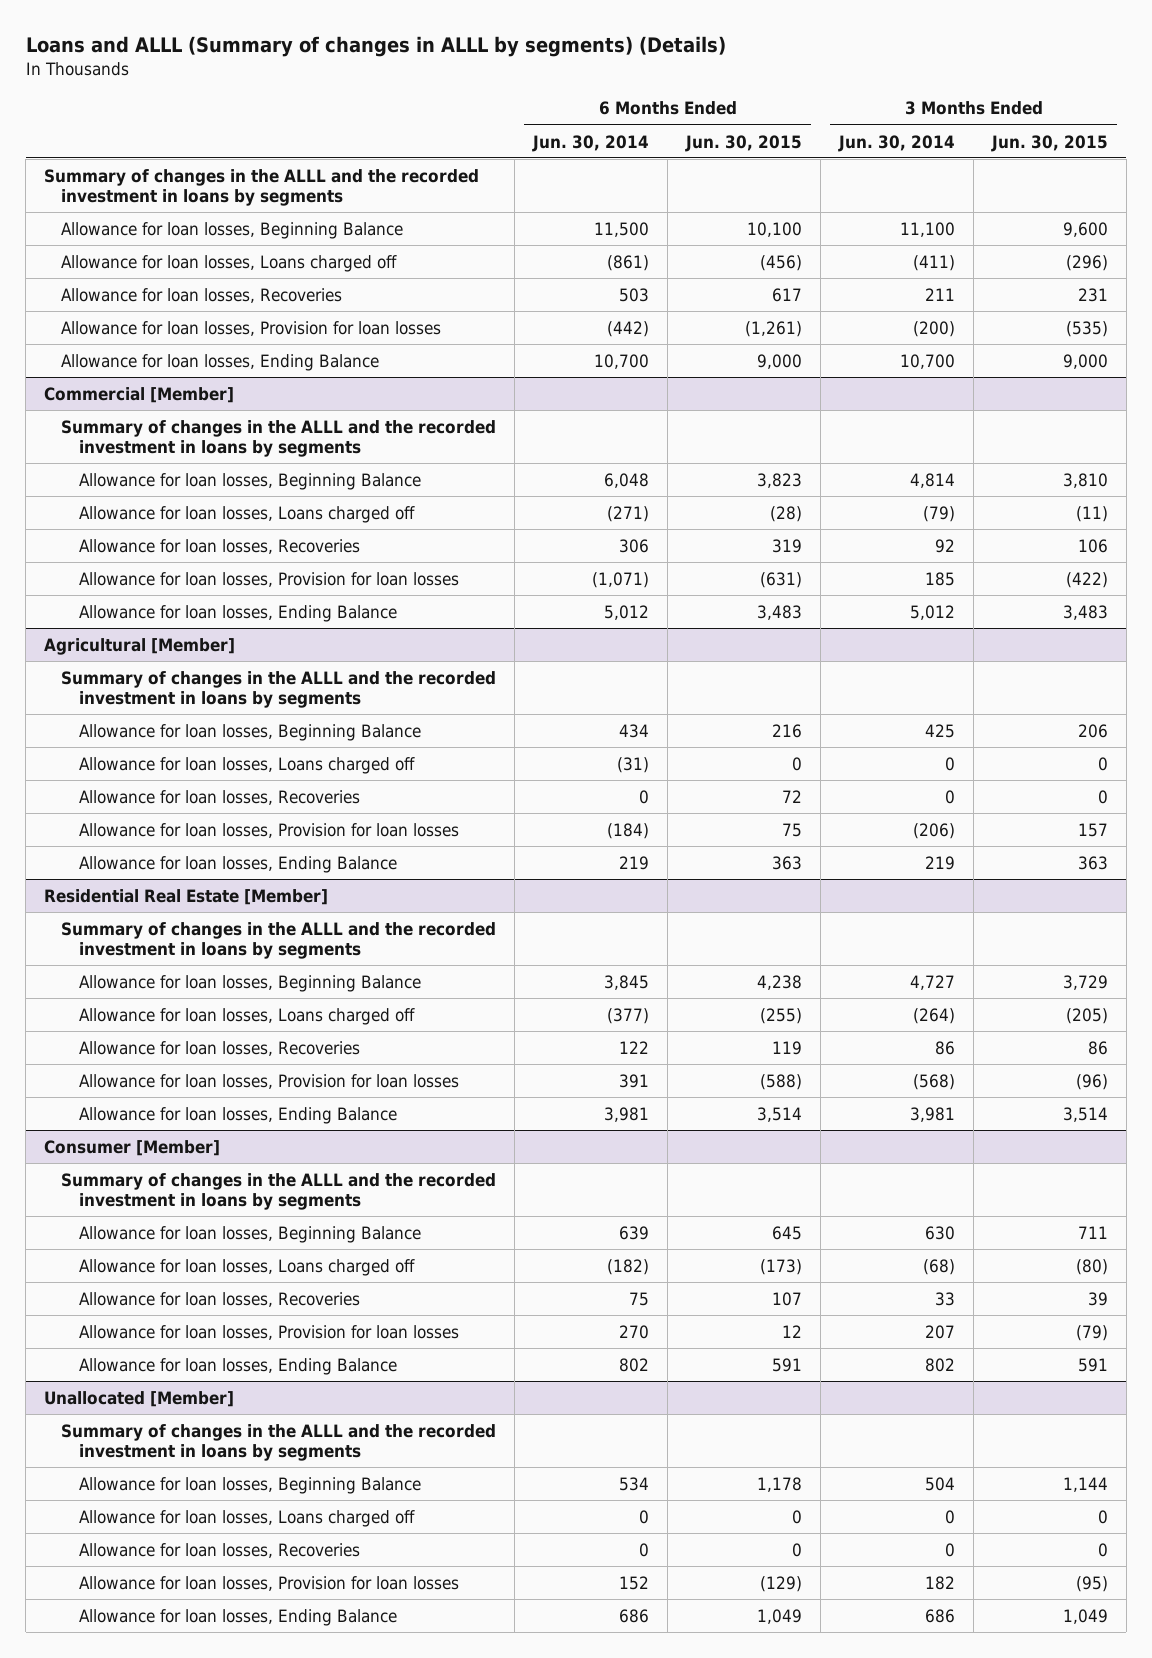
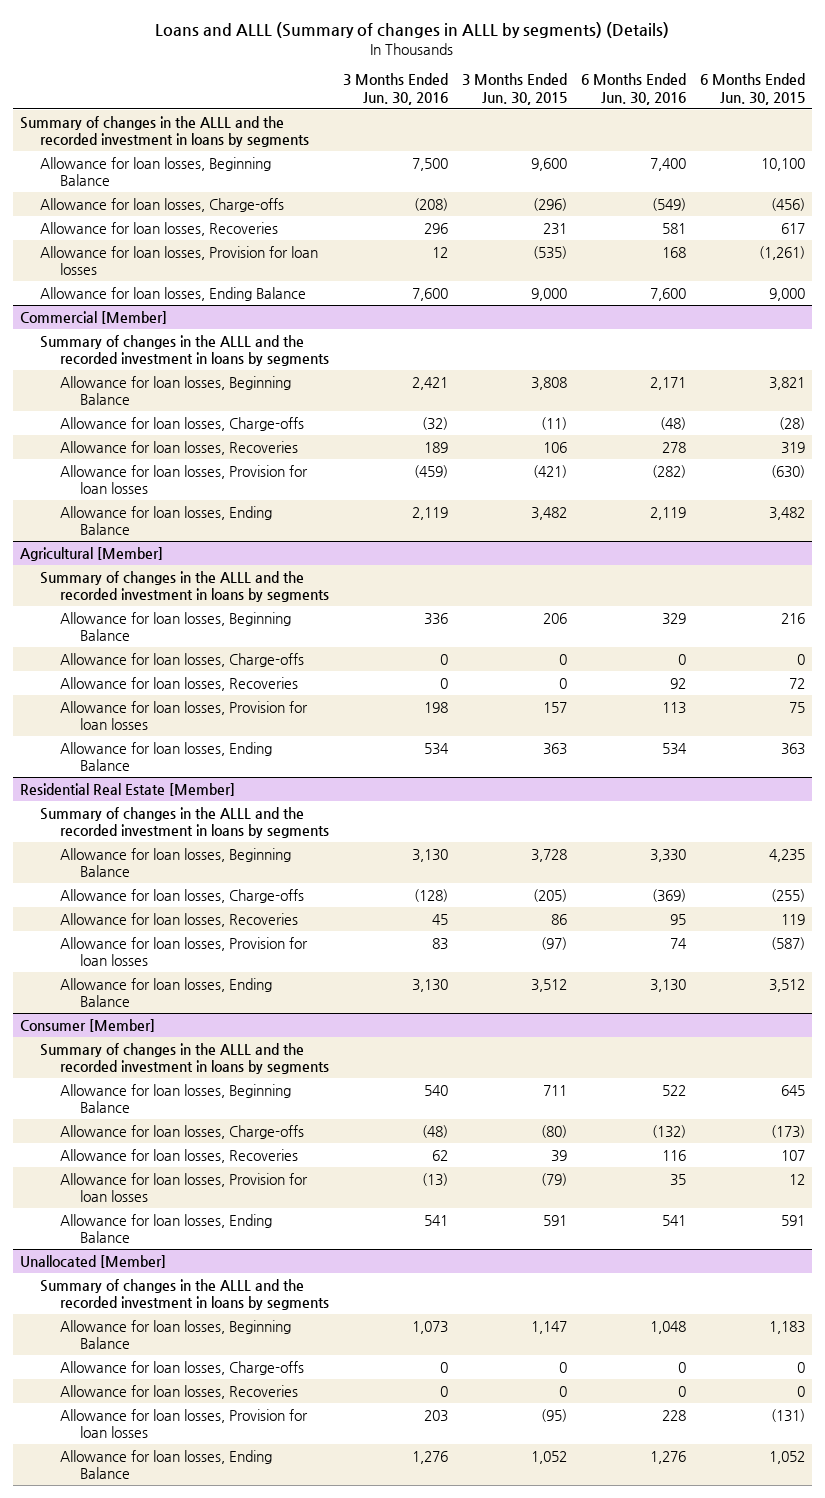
[532,134,650,152] Jun. 30, 2014 -> none
[838,134,956,152] Jun. 30, 2014 -> none
none -> [342,73,448,105] 3 Months Ended Jun. 30, 2016
none -> [580,73,686,105] 6 Months Ended Jun. 30, 2016
[61,254,398,272] Allowance for loan losses, Loans charged off -> [39,197,284,212] Allowance for loan losses, Charge-offs
[757,472,803,488] 3,823 -> [768,376,805,390] 3,821
[1063,472,1109,488] 3,810 -> [530,376,567,390] 3,808
[78,505,415,523] Allowance for loan losses, Loans charged off -> [59,416,304,431] Allowance for loan losses, Charge-offs
[760,571,803,588] (631) -> [770,464,805,478] (630)
[1066,571,1109,588] (422) -> [532,464,567,478] (421)
[757,604,803,620] 3,483 -> [768,506,805,520] 3,482
[1063,604,1109,620] 3,483 -> [530,506,567,520] 3,482
[78,756,415,774] Allowance for loan losses, Loans charged off -> [59,652,304,667] Allowance for loan losses, Charge-offs
[757,974,803,990] 4,238 -> [768,848,805,862] 4,235
[1063,974,1109,990] 3,729 -> [530,848,567,862] 3,728
[78,1007,415,1025] Allowance for loan losses, Loans charged off -> [59,888,304,903] Allowance for loan losses, Charge-offs
[760,1073,803,1090] (588) -> [770,936,805,950] (587)
[1076,1073,1109,1090] (96) -> [540,936,567,950] (97)
[757,1106,803,1122] 3,514 -> [768,978,805,992] 3,512
[1063,1106,1109,1122] 3,514 -> [530,978,567,992] 3,512
[78,1258,415,1276] Allowance for loan losses, Loans charged off -> [59,1124,304,1139] Allowance for loan losses, Charge-offs
[757,1476,803,1492] 1,178 -> [768,1320,805,1334] 1,183
[1063,1476,1109,1492] 1,144 -> [530,1320,567,1334] 1,147
[78,1509,415,1527] Allowance for loan losses, Loans charged off -> [59,1360,304,1375] Allowance for loan losses, Charge-offs
[760,1575,803,1592] (129) -> [770,1408,805,1422] (131)
[757,1608,803,1624] 1,049 -> [768,1450,805,1464] 1,052
[1063,1608,1109,1624] 1,049 -> [530,1450,567,1464] 1,052

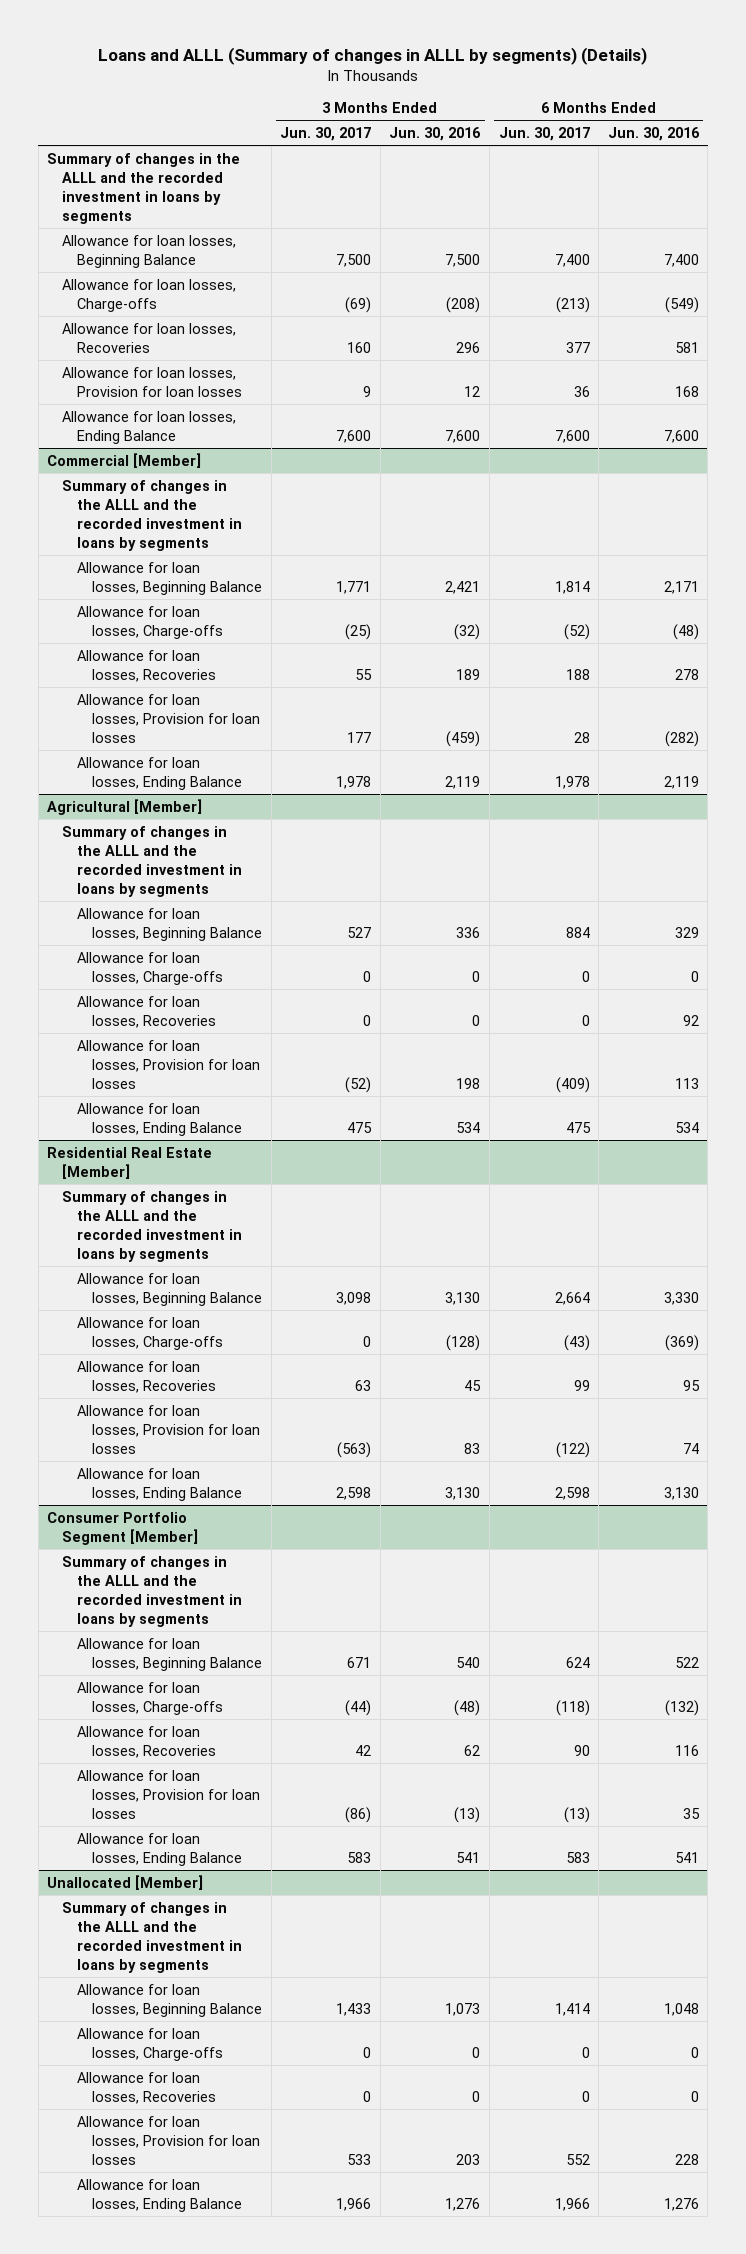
[461,73,567,105] 3 Months Ended Jun. 30, 2015 -> none
[699,73,805,105] 6 Months Ended Jun. 30, 2015 -> none
none -> [280,127,372,142] Jun. 30, 2017
none -> [498,127,590,142] Jun. 30, 2017
[20,1018,156,1032] Consumer [Member] -> [47,1511,199,1545] Consumer Portfolio Segment [Member]

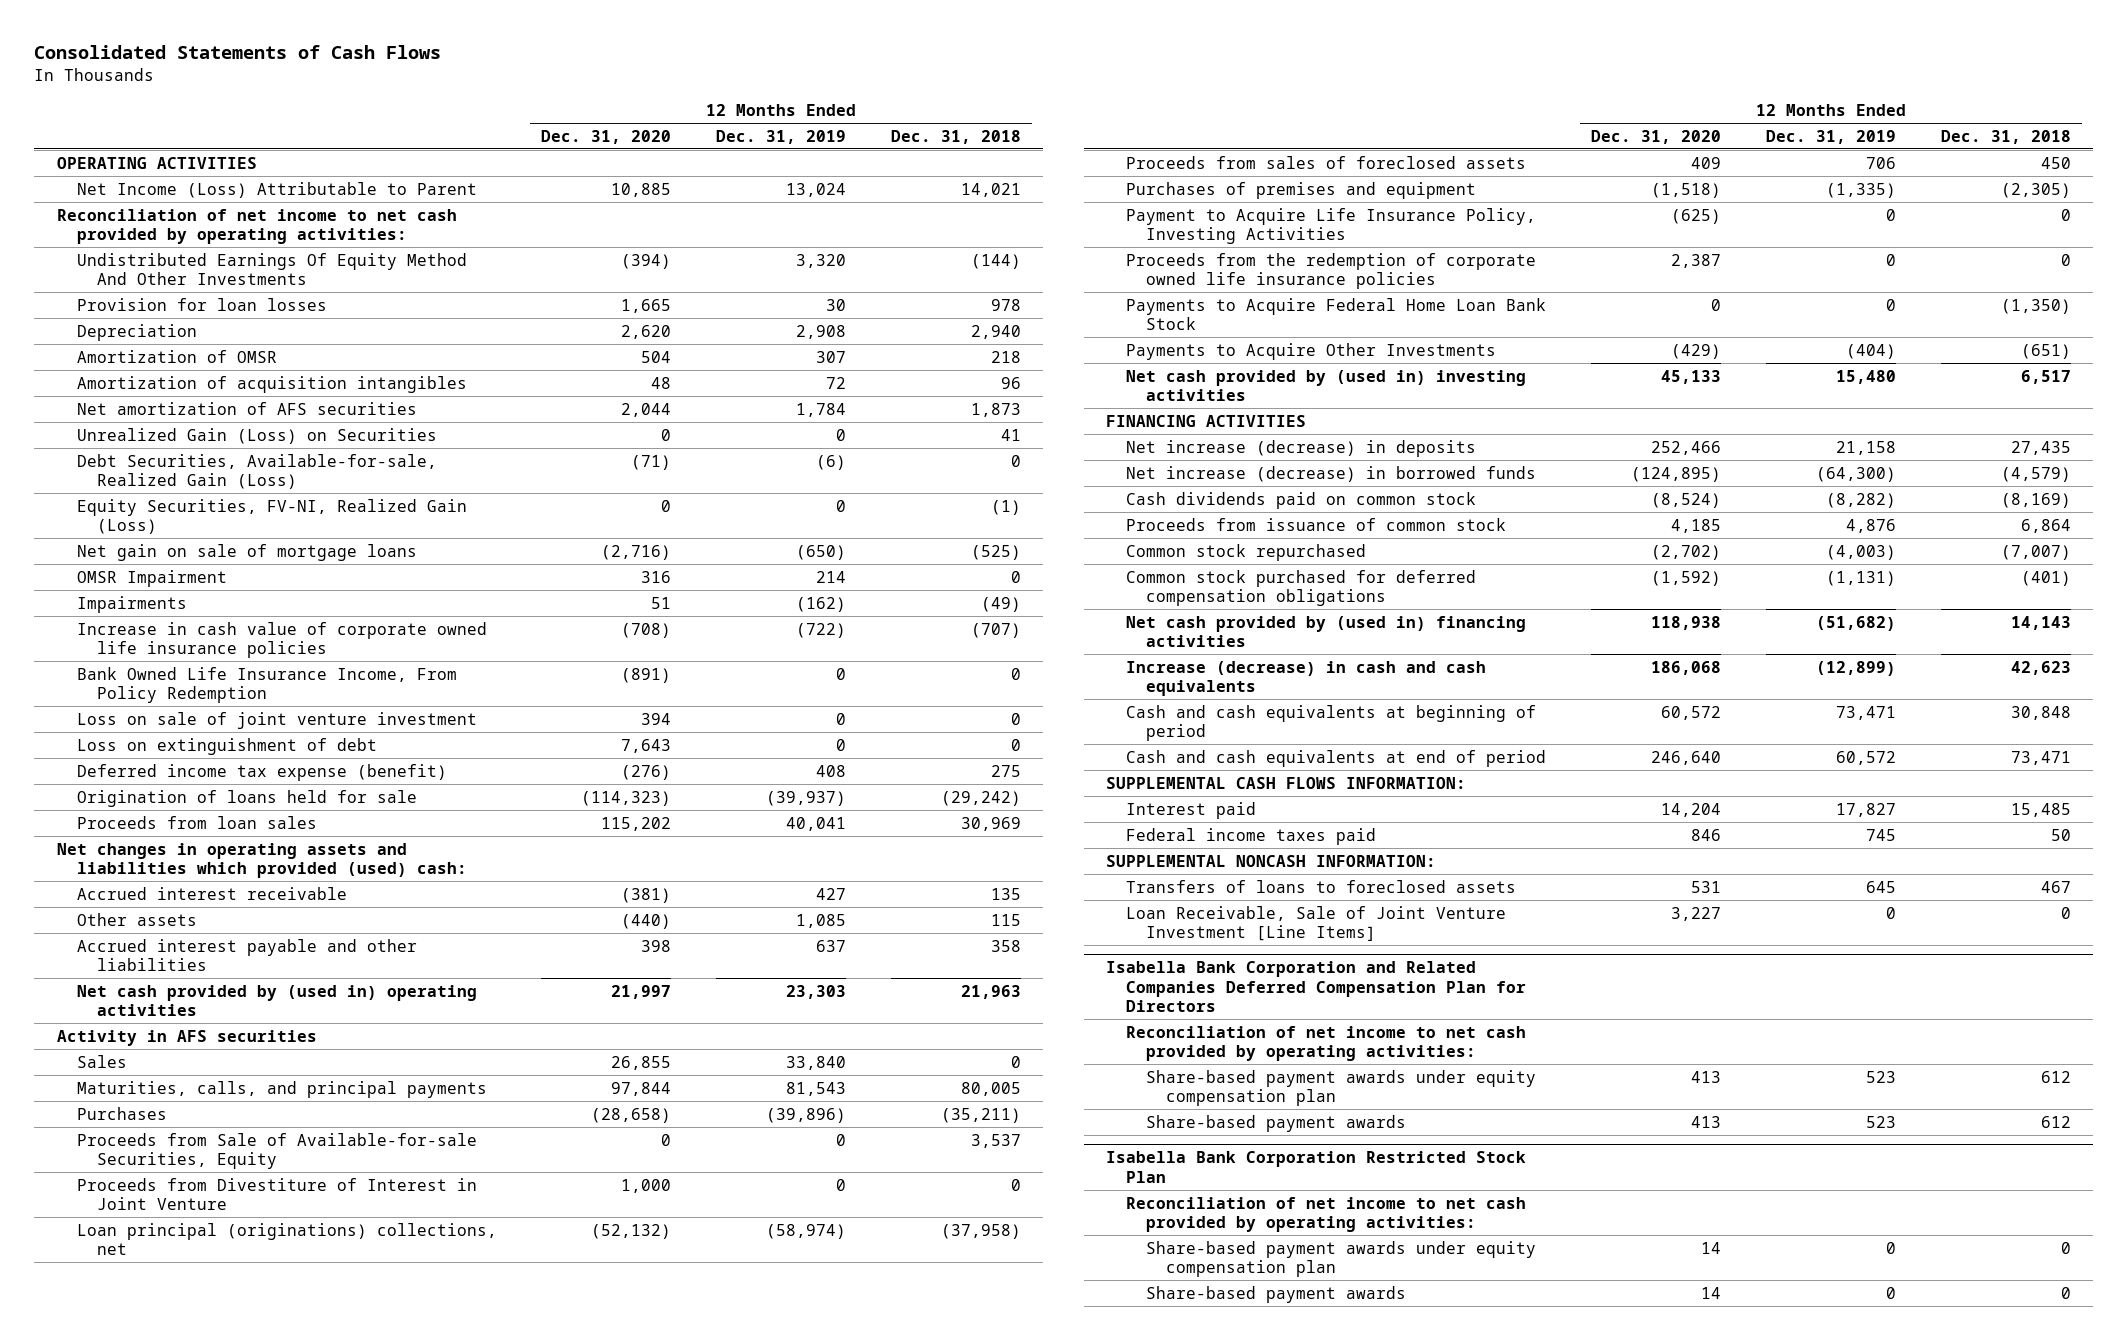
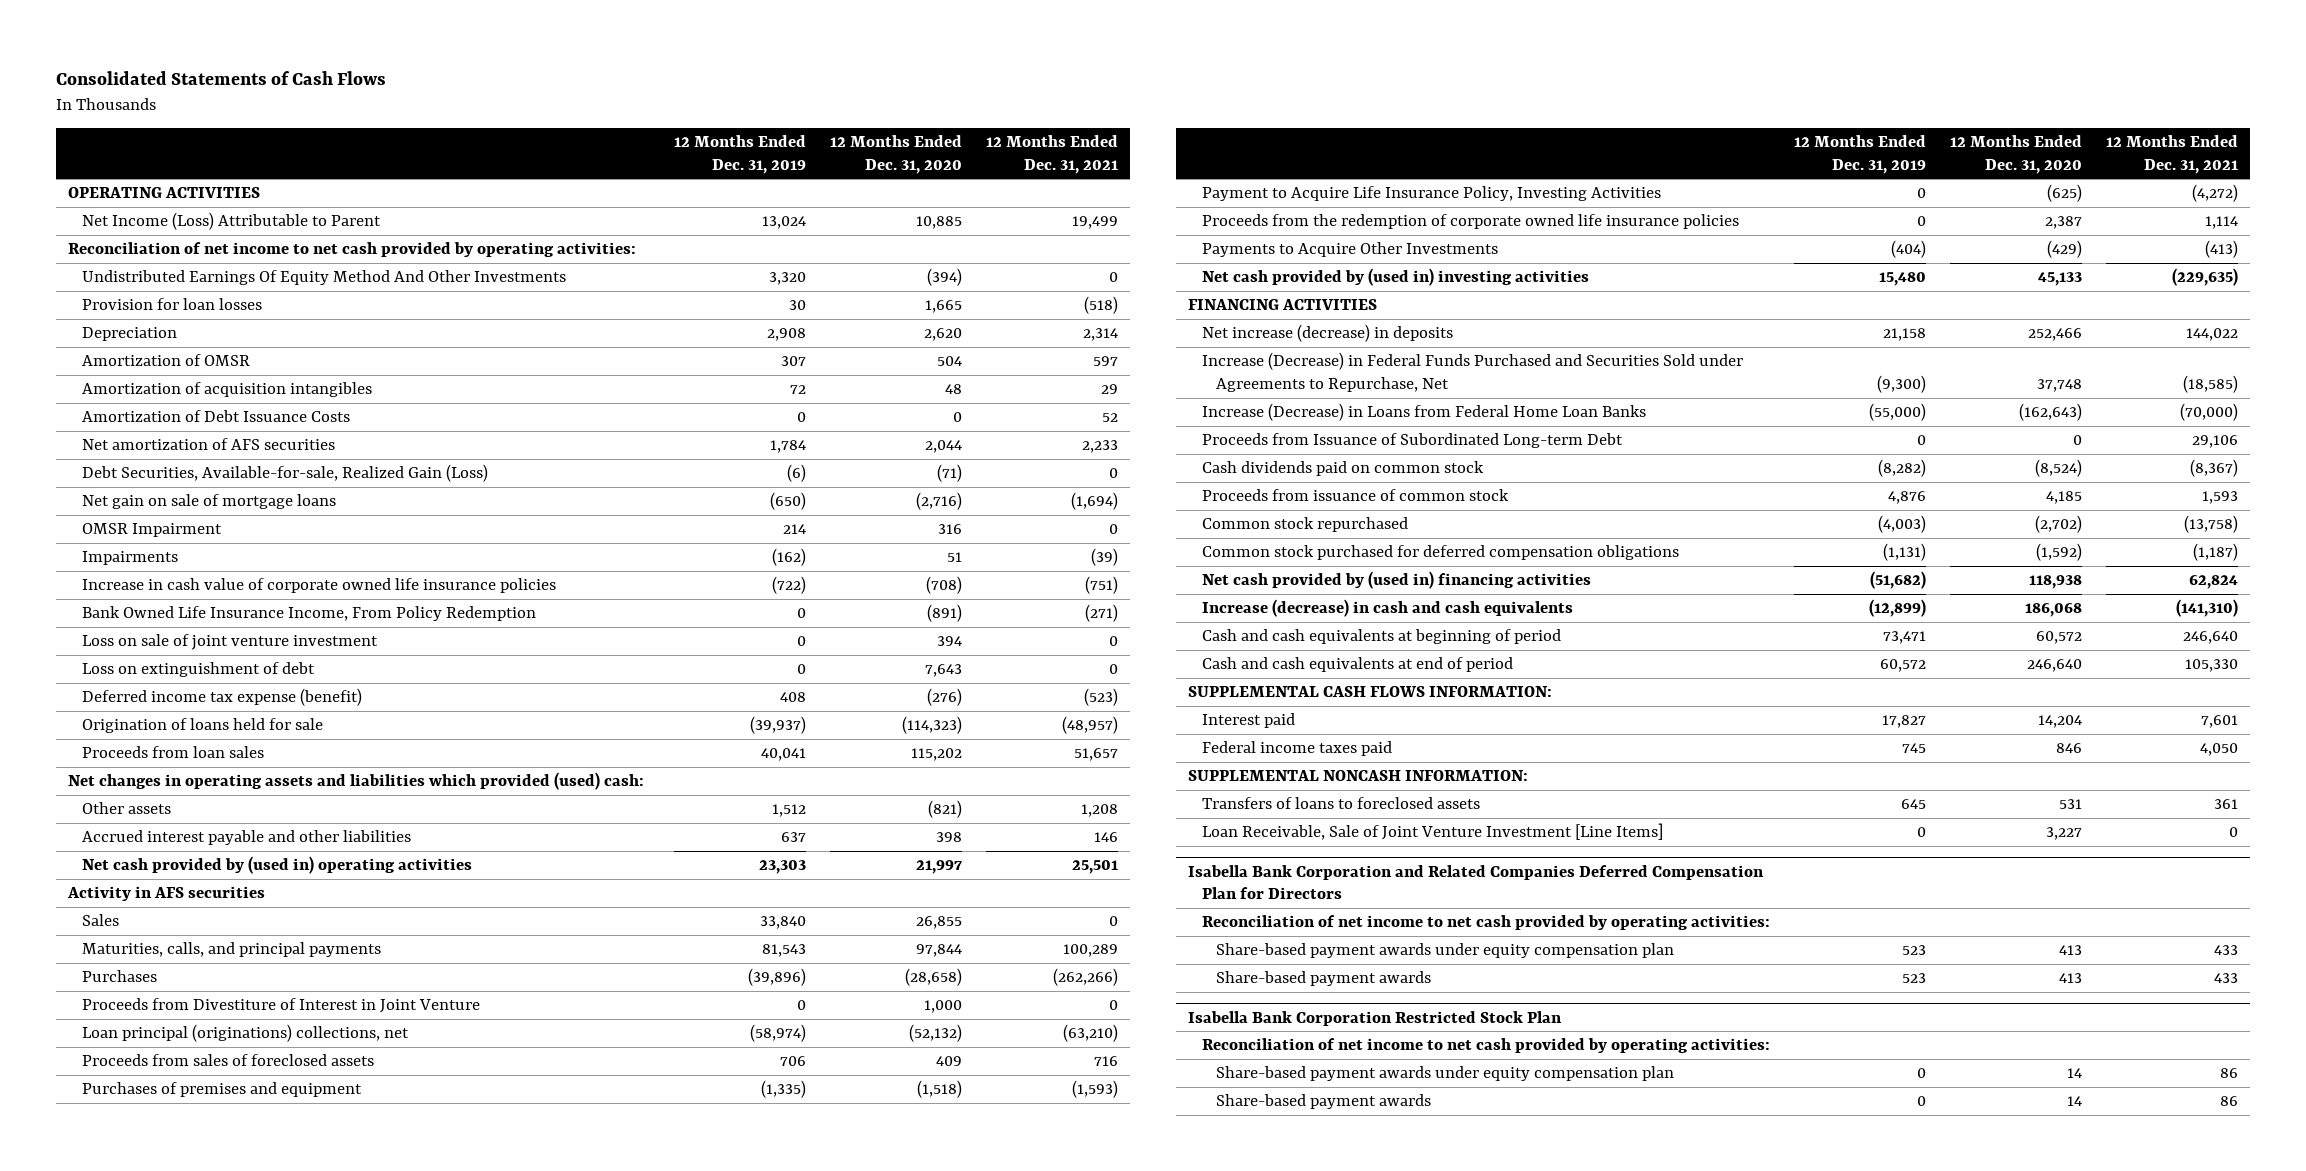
[890,129,1021,144] Dec. 31, 2018 -> none
none -> [986,134,1119,174] 12 Months Ended Dec. 31, 2021
none -> [81,410,350,423] Amortization of Debt Issuance Costs
[76,427,437,444] Unrealized Gain (Loss) on Securities -> none
[76,498,467,535] Equity Securities, FV-NI, Realized Gain (Loss) -> none
[76,886,347,900] Accrued interest receivable -> none
[621,913,672,929] (440) -> [928,800,963,819] (821)
[796,913,847,928] 1,085 -> [771,804,806,818] 1,512
[76,1132,477,1170] Proceeds from Sale of Available-for-sale Securities, Equity -> none
[1126,297,1547,331] Payments to Acquire Federal Home Loan Bank Stock -> none
[1126,465,1537,482] Net increase (decrease) in borrowed funds -> none
none -> [1202,352,1744,392] Increase (Decrease) in Federal Funds Purchased and Securities Sold under Agreements to Repurchase, Net
none -> [1202,403,1647,422] Increase (Decrease) in Loans from Federal Home Loan Banks
none -> [1202,433,1624,449] Proceeds from Issuance of Subordinated Long-term Debt

